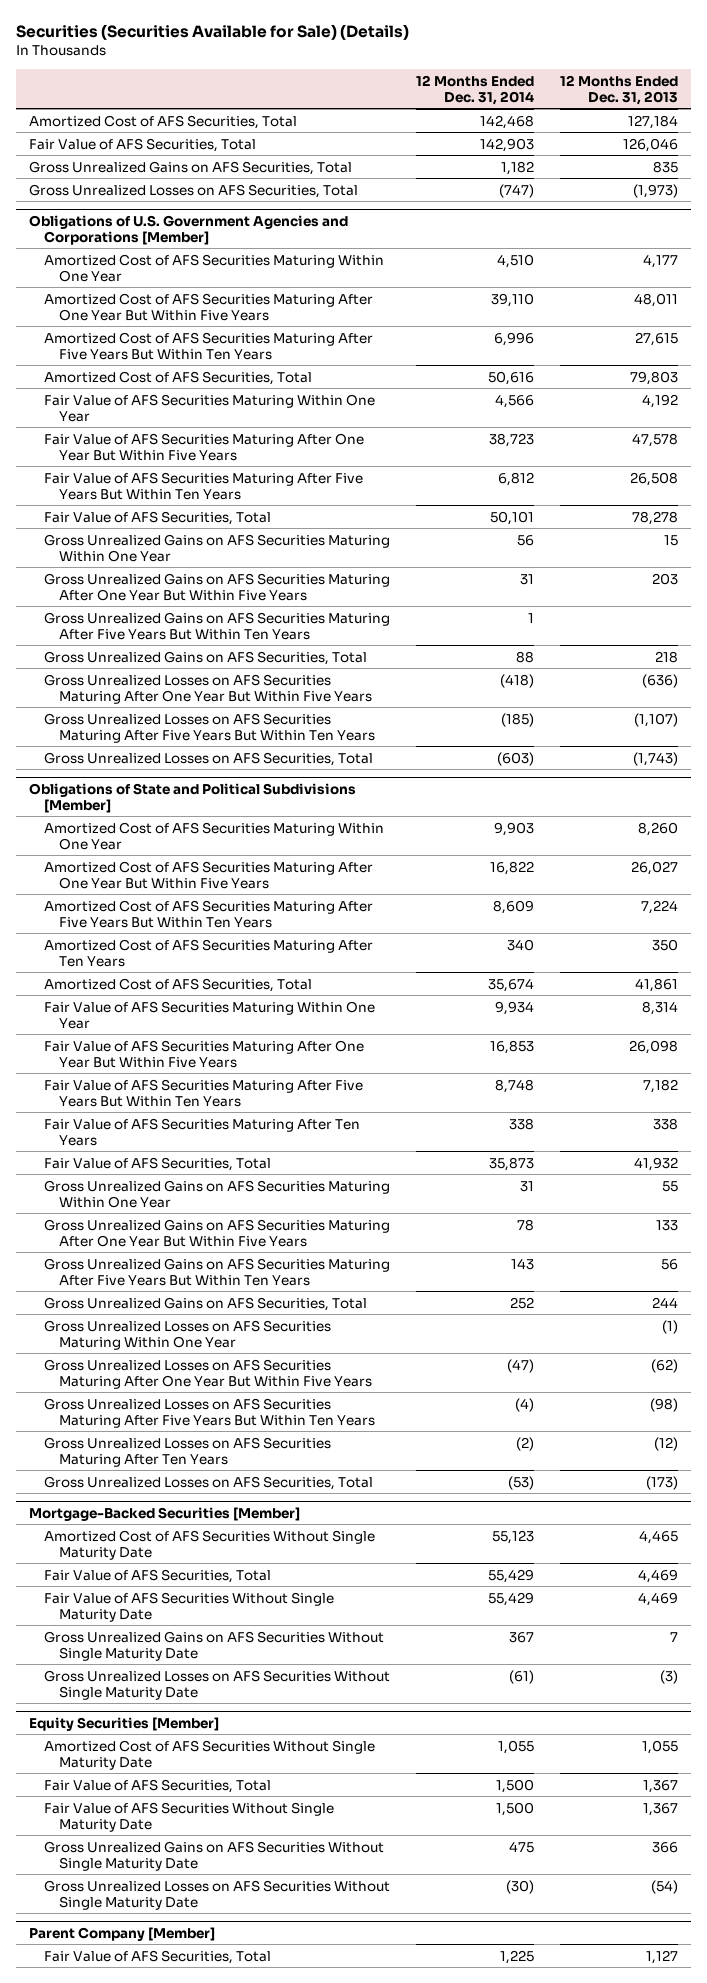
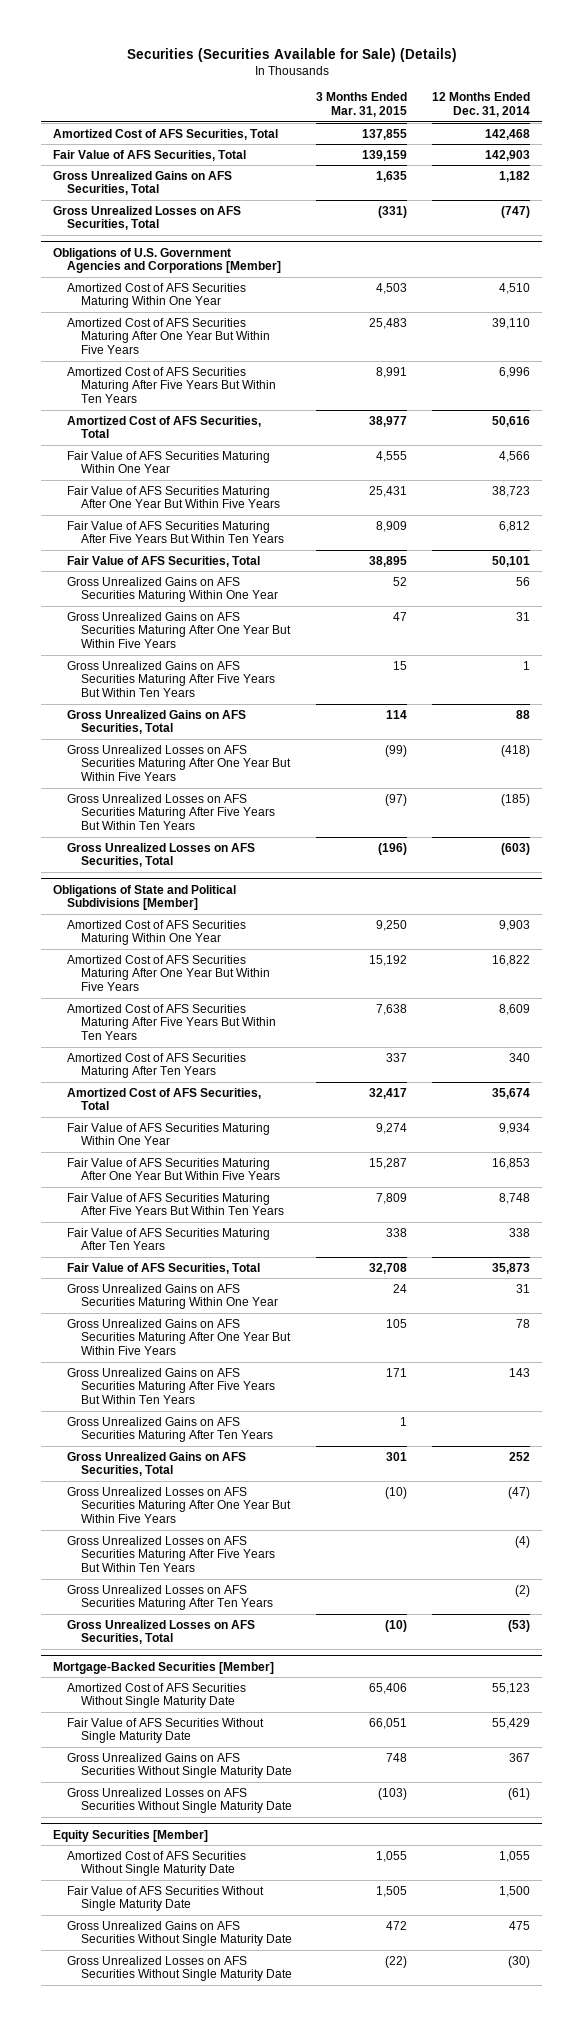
[560,74,679,105] 12 Months Ended Dec. 31, 2013 -> none
none -> [316,92,408,117] 3 Months Ended Mar. 31, 2015
none -> [66,1416,273,1443] Gross Unrealized Gains on AFS Securities Maturing After Ten Years
[44,1319,332,1350] Gross Unrealized Losses on AFS Securities Maturing Within One Year -> none
[44,1568,272,1583] Fair Value of AFS Securities, Total -> none
[44,1778,272,1793] Fair Value of AFS Securities, Total -> none
[29,1926,216,1941] Parent Company [Member] -> none
[44,1949,272,1964] Fair Value of AFS Securities, Total -> none

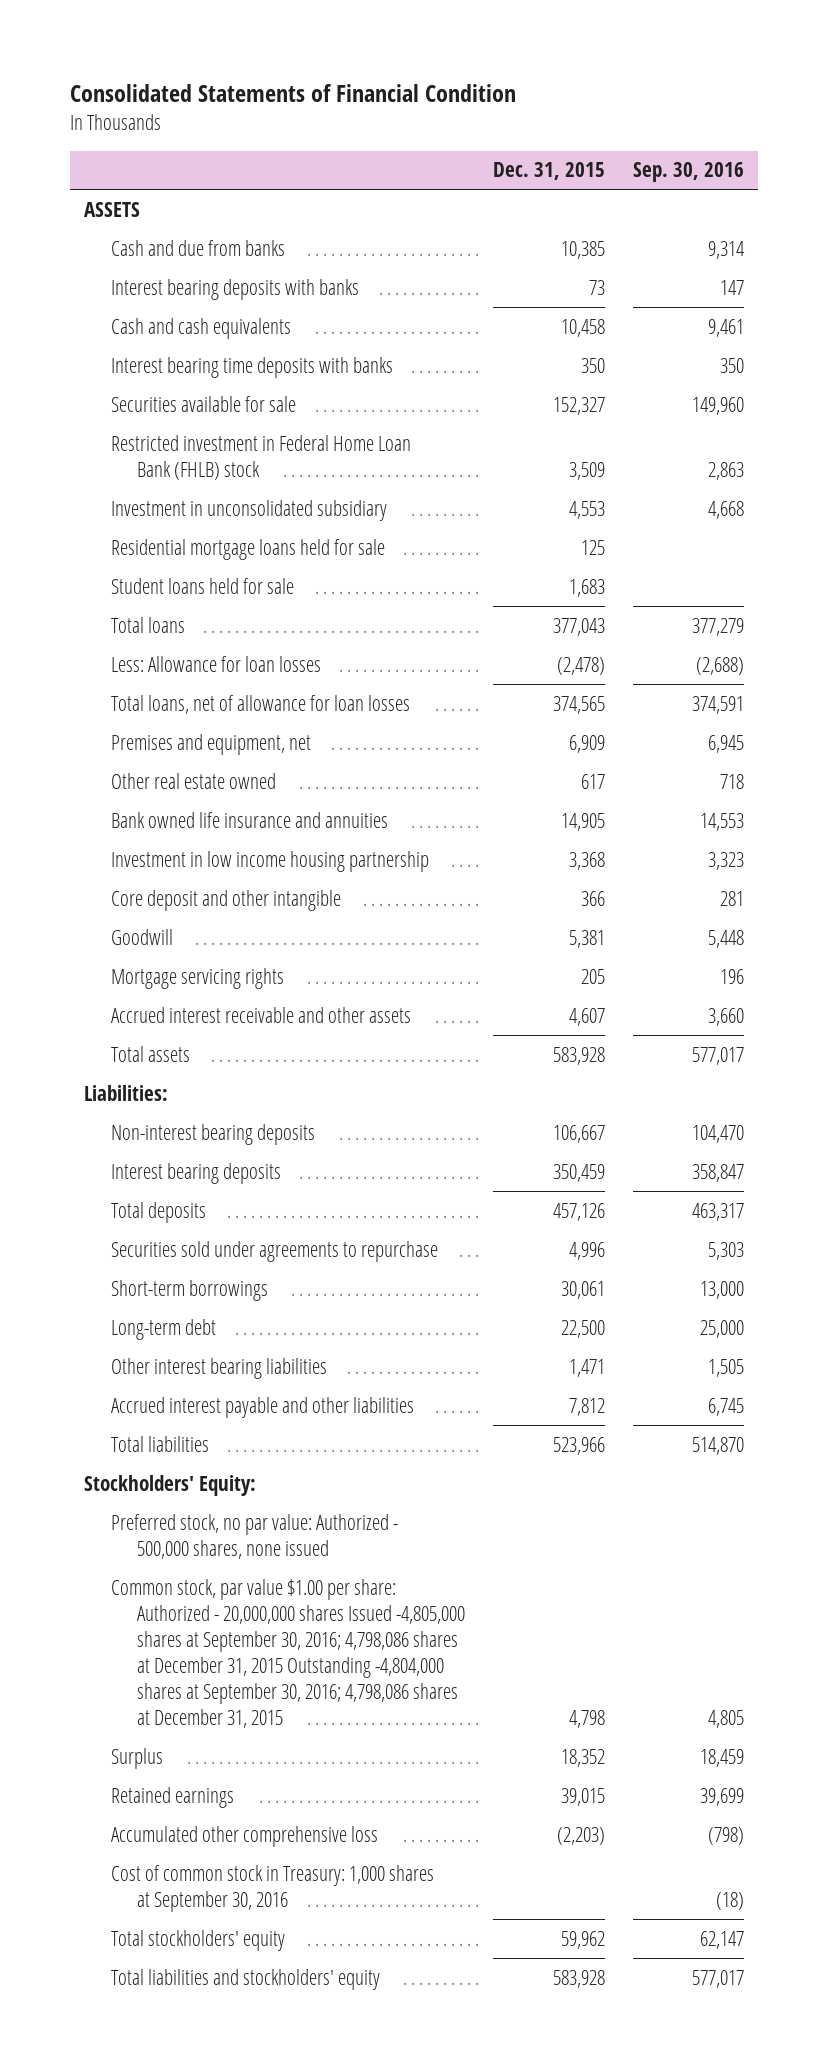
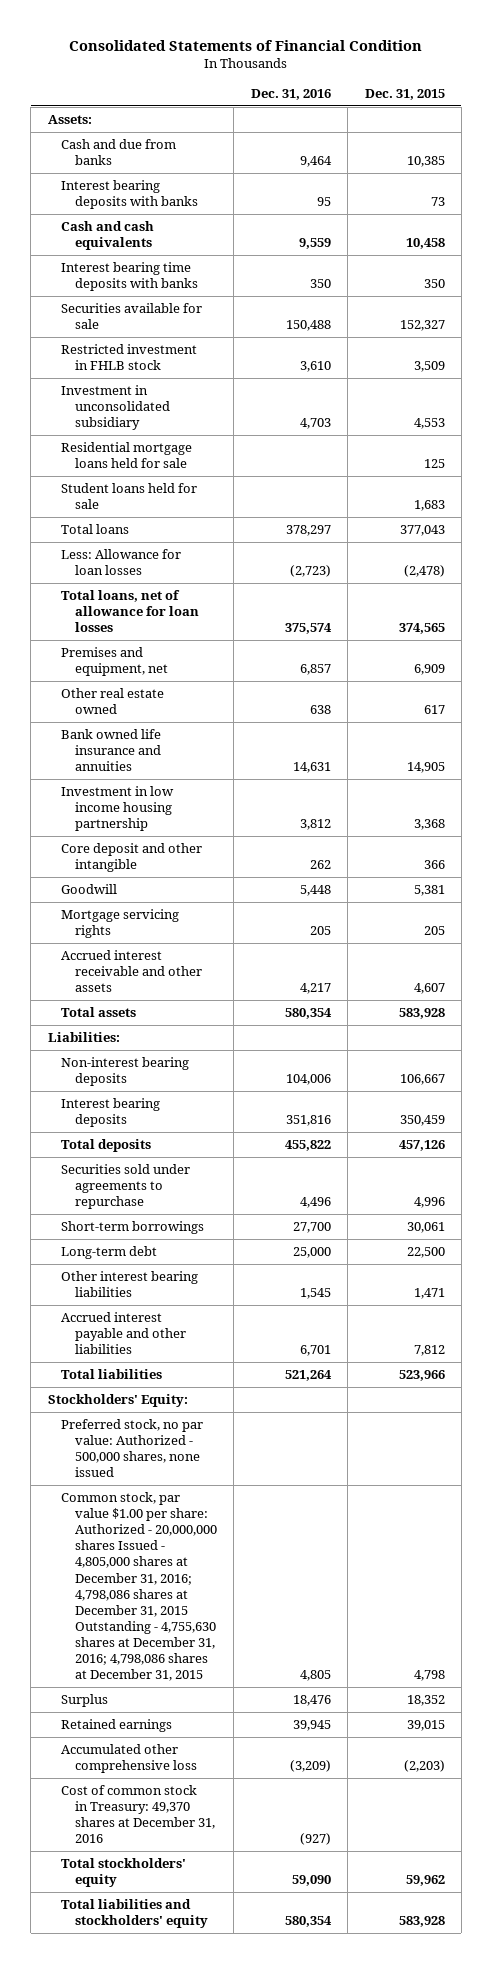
[633,162,745,183] Sep. 30, 2016 -> none
none -> [250,88,331,100] Dec. 31, 2016
[84,201,141,217] ASSETS -> [47,115,92,125] Assets:
[110,434,411,480] Restricted investment in Federal Home Loan Bank (FHLB) stock -> [61,344,198,371] Restricted investment in FHLB stock
[110,1578,466,1729] Common stock, par value $1.00 per share: Authorized - 20,000,000 shares Issued -4,805,000 shares at September 30, 2016; 4,798,086 shares at December 31, 2015 Outstanding -4,804,000 shares at September 30, 2016; 4,798,086 shares at December 31, 2015 -> [61,1492,218,1682] Common stock, par value $1.00 per share: Authorized - 20,000,000 shares Issued - 4,805,000 shares at December 31, 2016; 4,798,086 shares at December 31, 2015 Outstanding - 4,755,630 shares at December 31, 2016; 4,798,086 shares at December 31, 2015
[110,1864,434,1912] Cost of common stock in Treasury: 1,000 shares at September 30, 2016 -> [61,1785,216,1844] Cost of common stock in Treasury: 49,370 shares at December 31, 2016

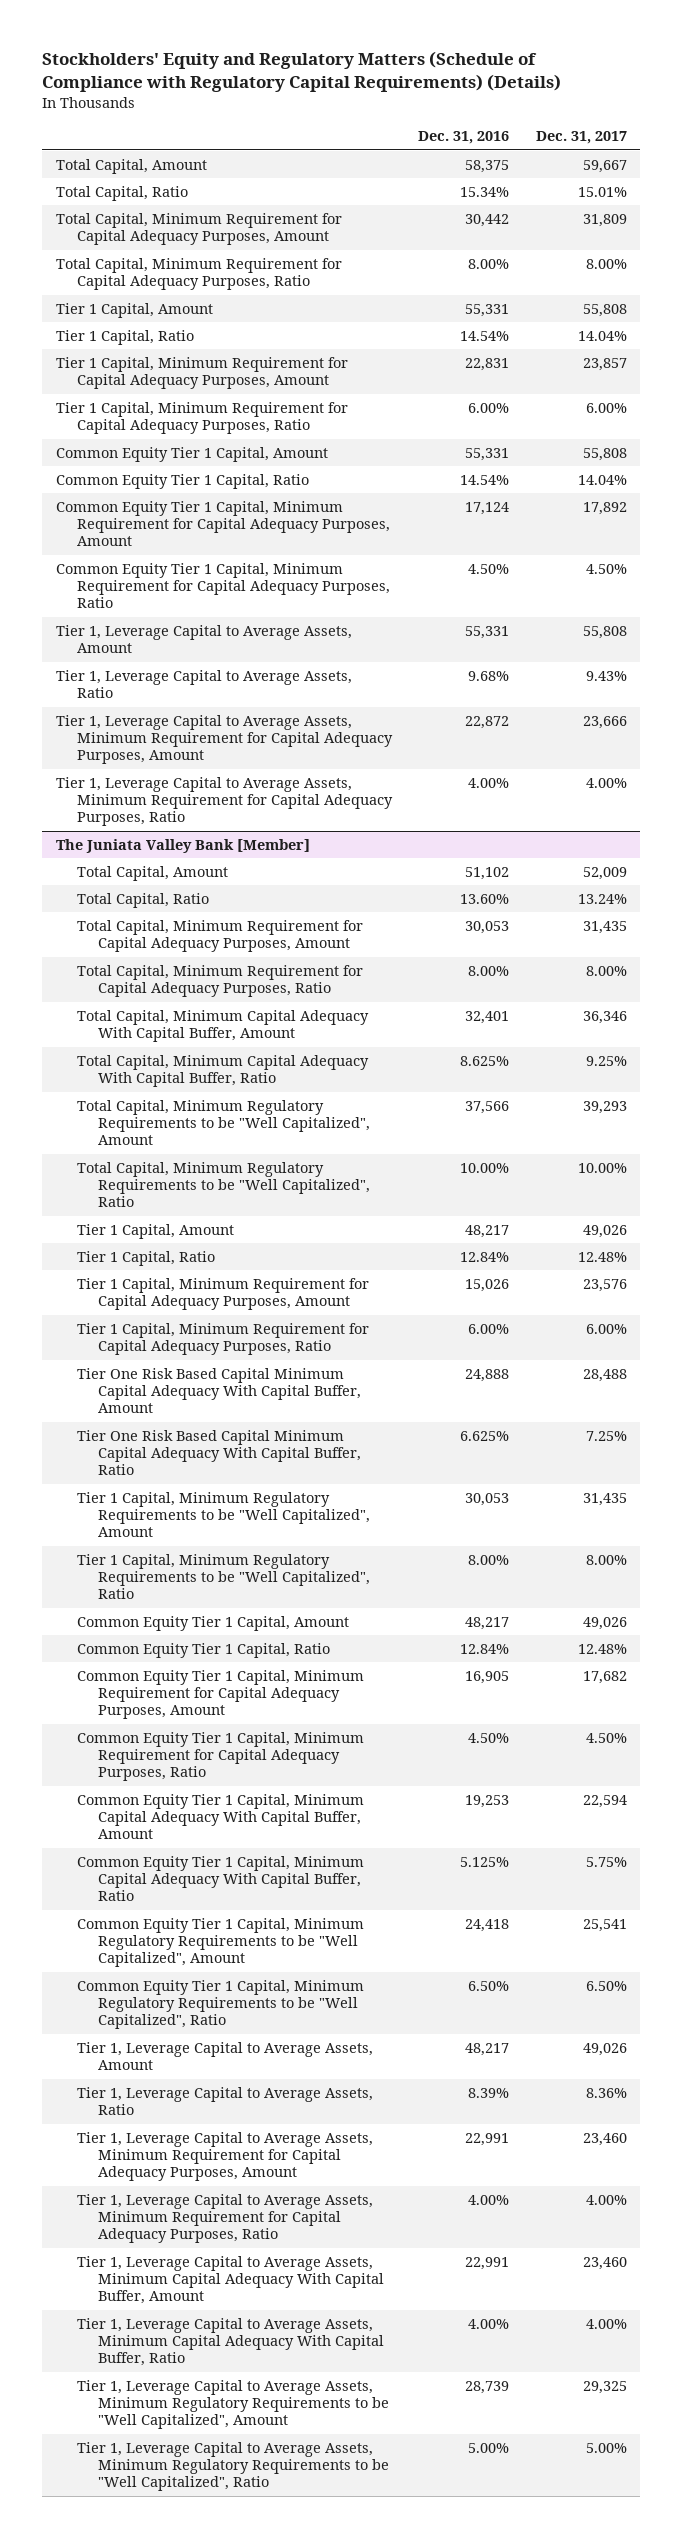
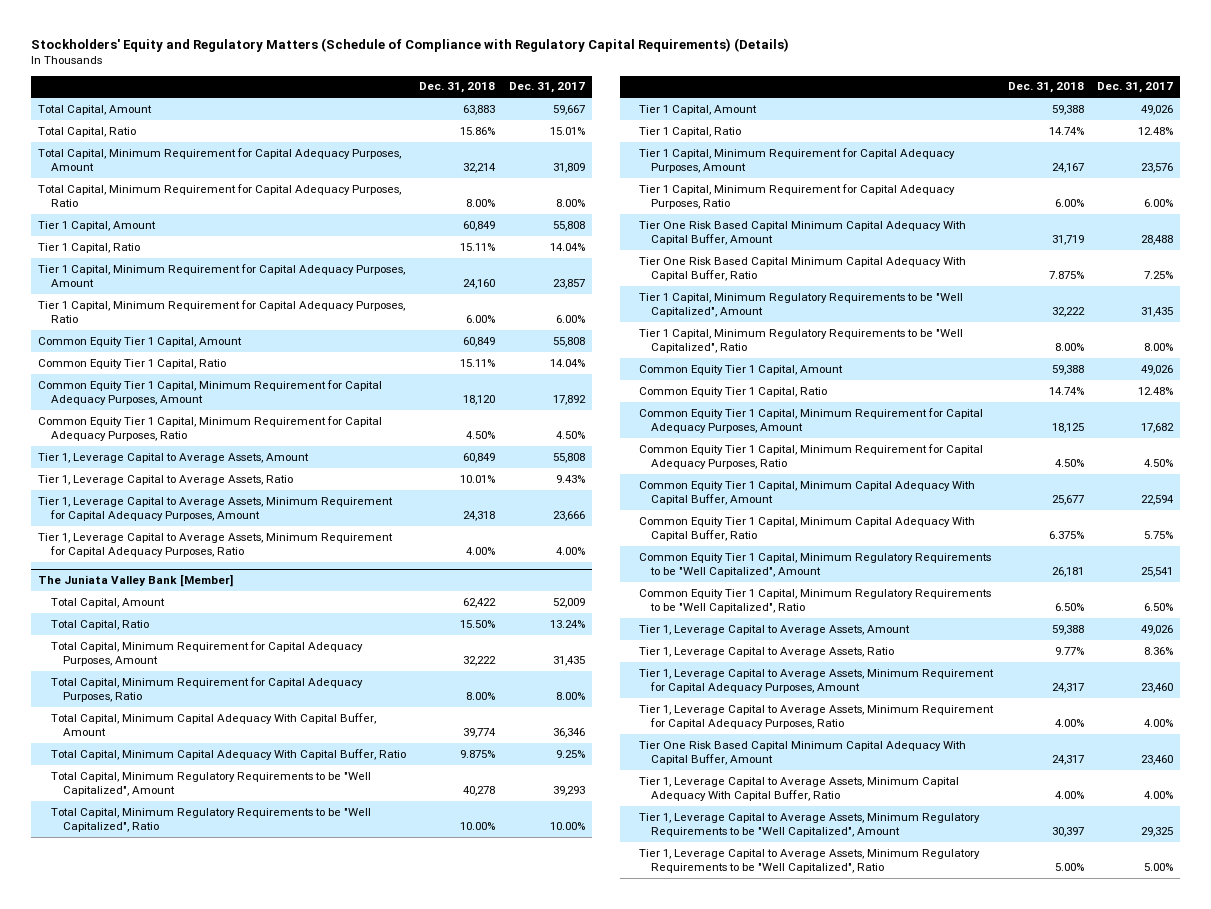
[418,131,510,145] Dec. 31, 2016 -> none
none -> [419,82,496,94] Dec. 31, 2018
[76,2256,385,2305] Tier 1, Leverage Capital to Average Assets, Minimum Capital Adequacy With Capital Buffer, Amount -> [638,740,966,765] Tier One Risk Based Capital Minimum Capital Adequacy With Capital Buffer, Amount

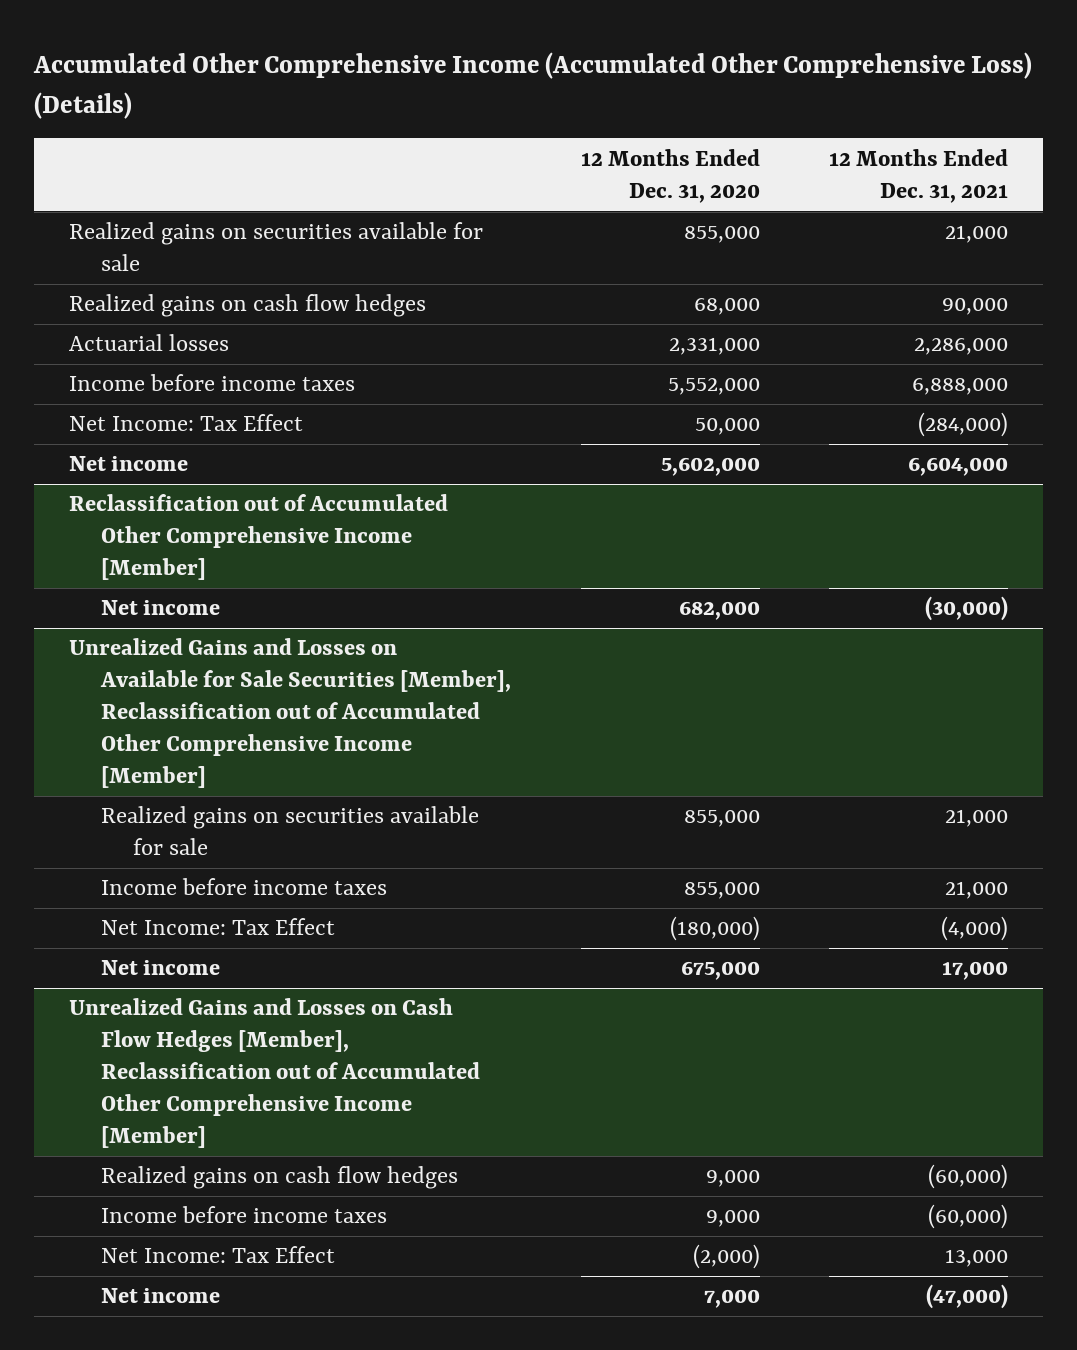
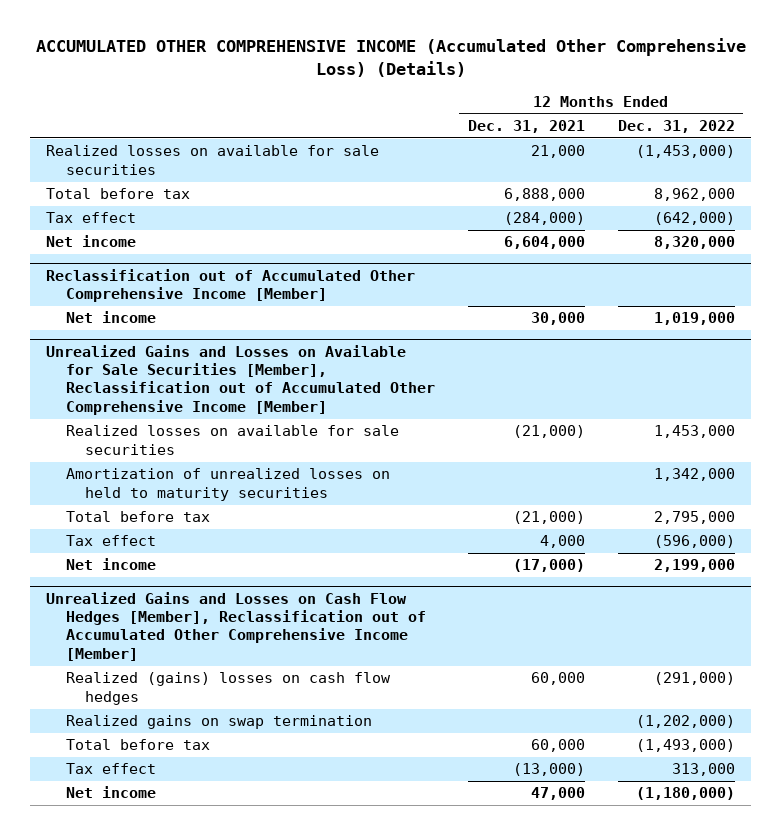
[33,52,1033,119] Accumulated Other Comprehensive Income (Accumulated Other Comprehensive Loss) (Details) -> [35,38,746,77] ACCUMULATED OTHER COMPREHENSIVE INCOME (Accumulated Other Comprehensive Loss) (Details)
[580,148,760,203] 12 Months Ended Dec. 31, 2020 -> none
none -> [617,119,735,133] Dec. 31, 2022
[68,294,426,318] Realized gains on cash flow hedges -> none
[68,334,229,352] Actuarial losses -> none
[68,222,483,272] Realized gains on securities available for sale -> [46,145,380,175] Realized losses on available for sale securities
[68,374,355,392] Income before income taxes -> [46,188,191,200] Total before tax
[68,414,303,432] Net Income: Tax Effect -> [46,212,137,224] Tax effect
[925,596,1009,622] (30,000) -> [530,312,585,326] 30,000
[100,806,479,856] Realized gains on securities available for sale -> [65,425,399,455] Realized losses on available for sale securities
[945,809,1009,828] 21,000 -> [512,425,585,439] (21,000)
none -> [65,468,390,501] Amortization of unrealized losses on held to maturity securities
[100,878,387,896] Income before income taxes -> [65,511,210,523] Total before tax
[945,881,1009,900] 21,000 -> [512,511,585,525] (21,000)
[100,918,335,936] Net Income: Tax Effect -> [65,535,156,547] Tax effect
[941,916,1009,942] (4,000) -> [539,535,585,549] 4,000
[942,961,1009,981] 17,000 -> [512,559,585,573] (17,000)
[100,1166,458,1190] Realized gains on cash flow hedges -> [65,672,391,705] Realized (gains) losses on cash flow hedges
[928,1164,1009,1190] (60,000) -> [530,672,585,686] 60,000
none -> [65,715,372,730] Realized gains on swap termination
[100,1206,387,1224] Income before income taxes -> [65,739,210,751] Total before tax
[928,1204,1009,1230] (60,000) -> [530,739,585,753] 60,000
[100,1246,335,1264] Net Income: Tax Effect -> [65,763,156,775] Tax effect
[945,1249,1009,1268] 13,000 -> [512,763,585,777] (13,000)
[926,1284,1009,1310] (47,000) -> [530,787,585,801] 47,000

